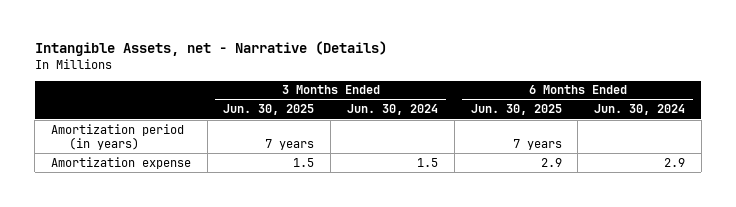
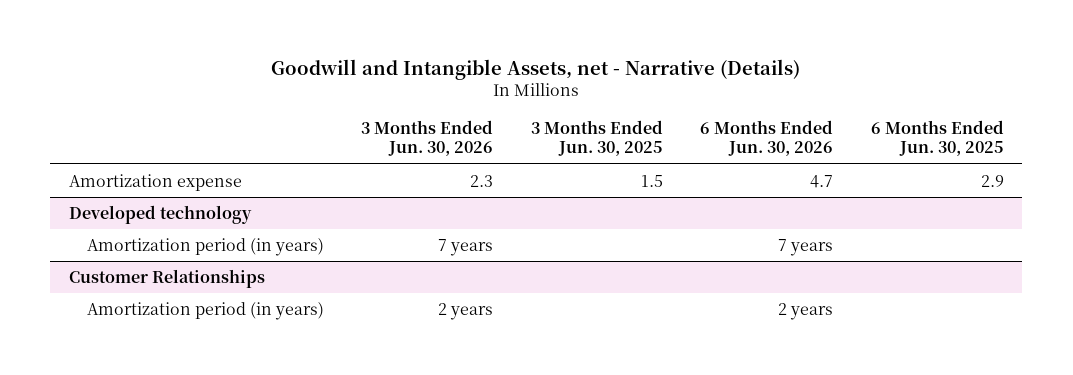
[34,40,387,56] Intangible Assets, net - Narrative (Details) -> [271,58,801,80] Goodwill and Intangible Assets, net - Narrative (Details)
[347,104,439,116] Jun. 30, 2024 -> none
[594,104,686,116] Jun. 30, 2024 -> none
none -> [361,119,494,157] 3 Months Ended Jun. 30, 2026
none -> [700,119,834,157] 6 Months Ended Jun. 30, 2026
[50,123,184,151] Amortization period (in years) -> none
none -> [68,204,252,224] Developed technology
none -> [87,237,325,256] Amortization period (in years)
none -> [68,268,265,288] Customer Relationships
none -> [87,301,325,320] Amortization period (in years)

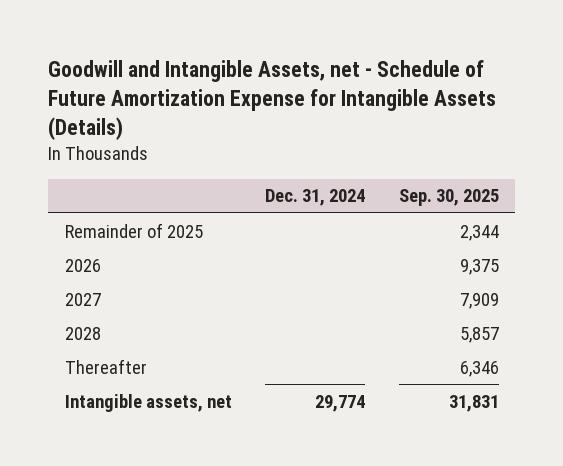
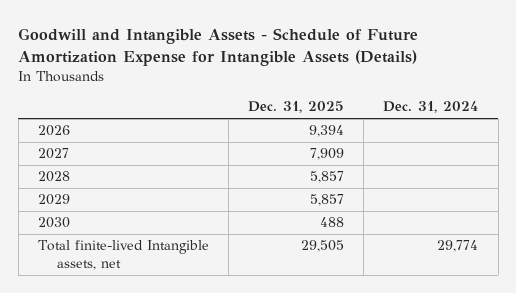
[48,59,497,140] Goodwill and Intangible Assets, net - Schedule of Future Amortization Expense for Intangible Assets (Details) -> [18,28,419,66] Goodwill and Intangible Assets - Schedule of Future Amortization Expense for Intangible Assets (Details)
[398,189,499,207] Sep. 30, 2025 -> none
none -> [248,101,345,114] Dec. 31, 2025
[64,222,203,238] Remainder of 2025 -> none
[64,358,147,374] Thereafter -> none
none -> [37,194,70,206] 2029
none -> [37,217,70,229] 2030
[64,393,232,412] Intangible assets, net -> [37,240,209,271] Total finite-lived Intangible assets, net

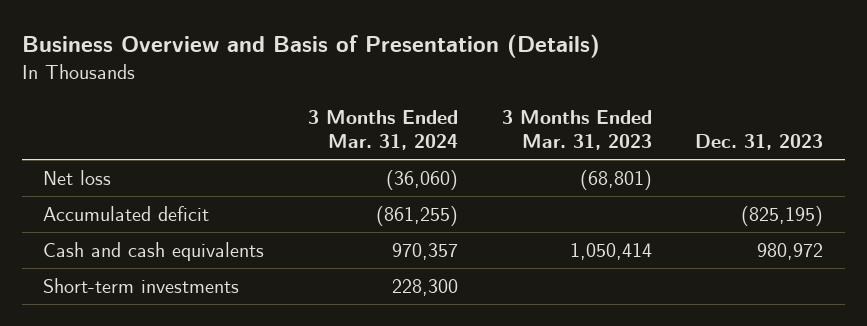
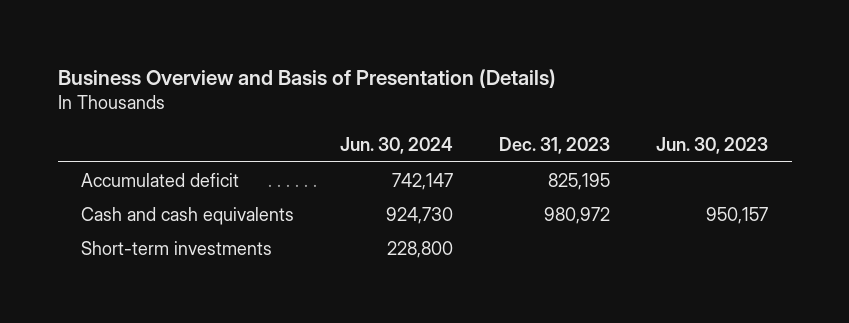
[308,110,459,151] 3 Months Ended Mar. 31, 2024 -> none
[501,110,652,151] 3 Months Ended Mar. 31, 2023 -> none
none -> [339,137,453,155] Jun. 30, 2024
none -> [656,137,769,155] Jun. 30, 2023
[43,169,112,185] Net loss -> none
[741,205,824,226] (825,195) -> [548,172,611,190] 825,195

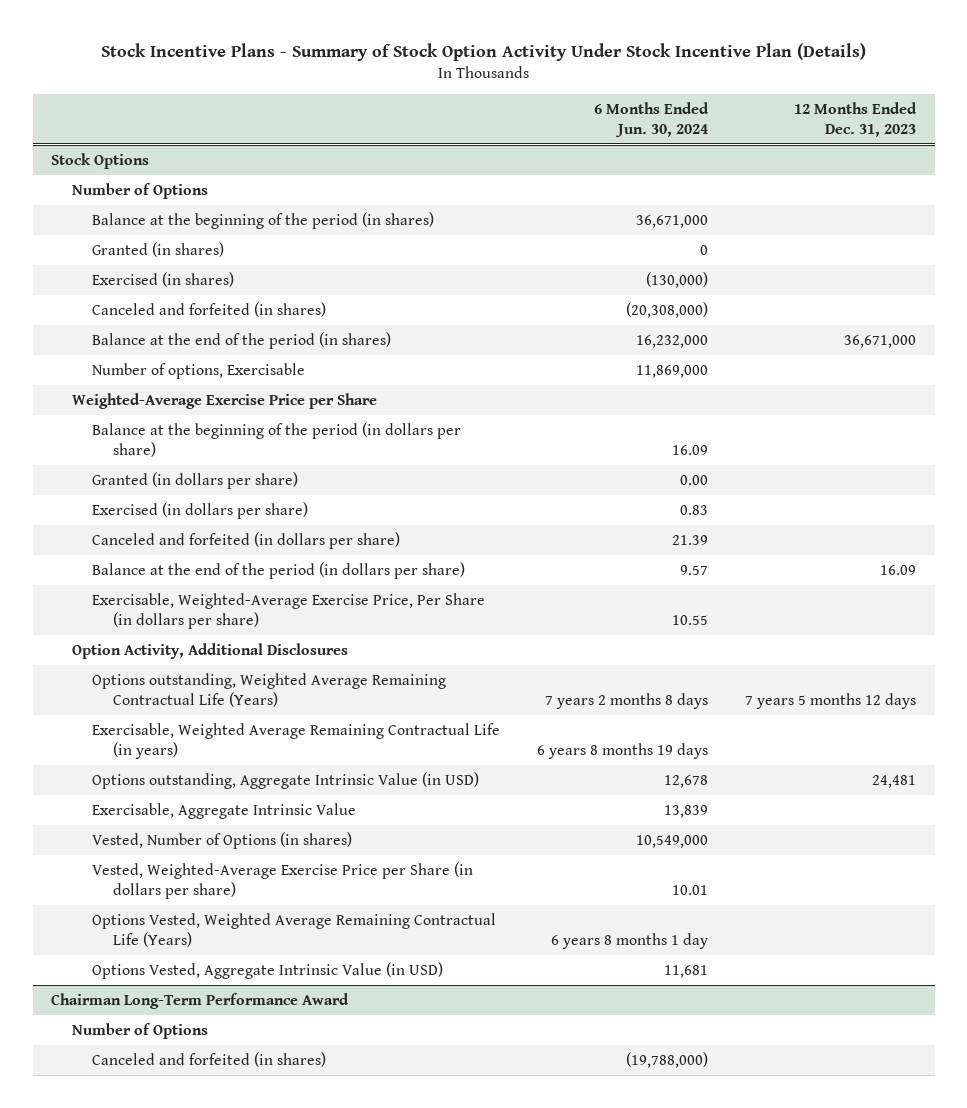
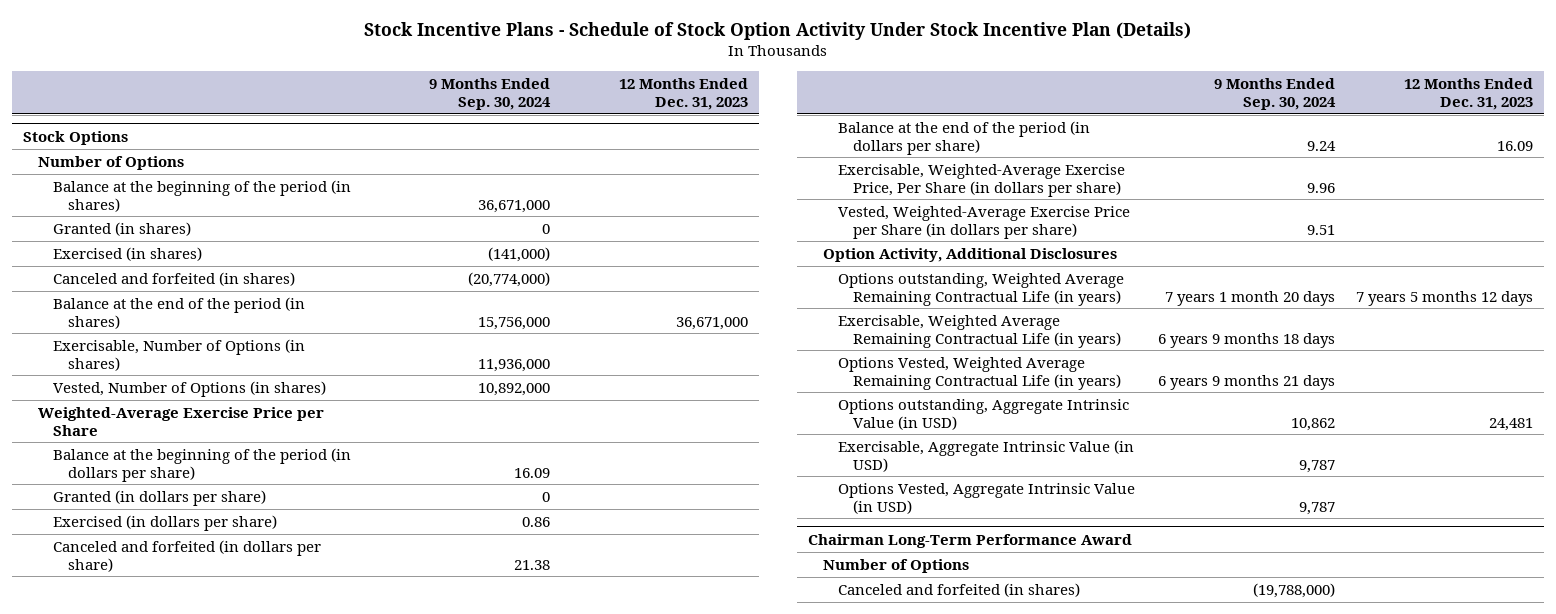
[100,43,866,62] Stock Incentive Plans - Summary of Stock Option Activity Under Stock Incentive Plan (Details) -> [364,21,1192,40] Stock Incentive Plans - Schedule of Stock Option Activity Under Stock Incentive Plan (Details)
[594,101,710,137] 6 Months Ended Jun. 30, 2024 -> none
none -> [428,78,551,111] 9 Months Ended Sep. 30, 2024
[92,362,306,379] Number of options, Exercisable -> [53,338,306,371] Exercisable, Number of Options (in shares)
[92,831,353,849] Vested, Number of Options (in shares) -> [53,380,327,397] Vested, Number of Options (in shares)
[92,861,474,899] Vested, Weighted-Average Exercise Price per Share (in dollars per share) -> [838,205,1131,239] Vested, Weighted-Average Exercise Price per Share (in dollars per share)
[92,672,447,707] Options outstanding, Weighted Average Remaining Contractual Life (Years) -> [838,272,1125,306] Options outstanding, Weighted Average Remaining Contractual Life (in years)
none -> [838,356,1122,390] Options Vested, Weighted Average Remaining Contractual Life (in years)
[92,912,497,947] Options Vested, Weighted Average Remaining Contractual Life (Years) -> none
[92,802,357,819] Exercisable, Aggregate Intrinsic Value -> [838,439,1135,472] Exercisable, Aggregate Intrinsic Value (in USD)

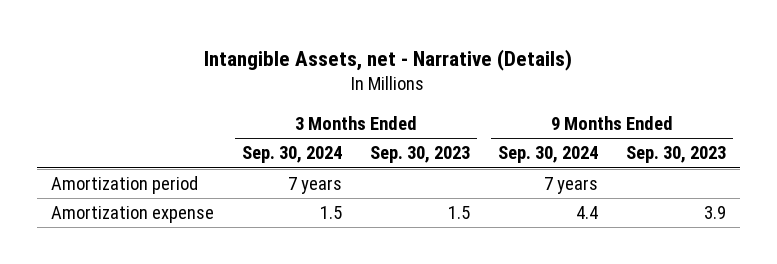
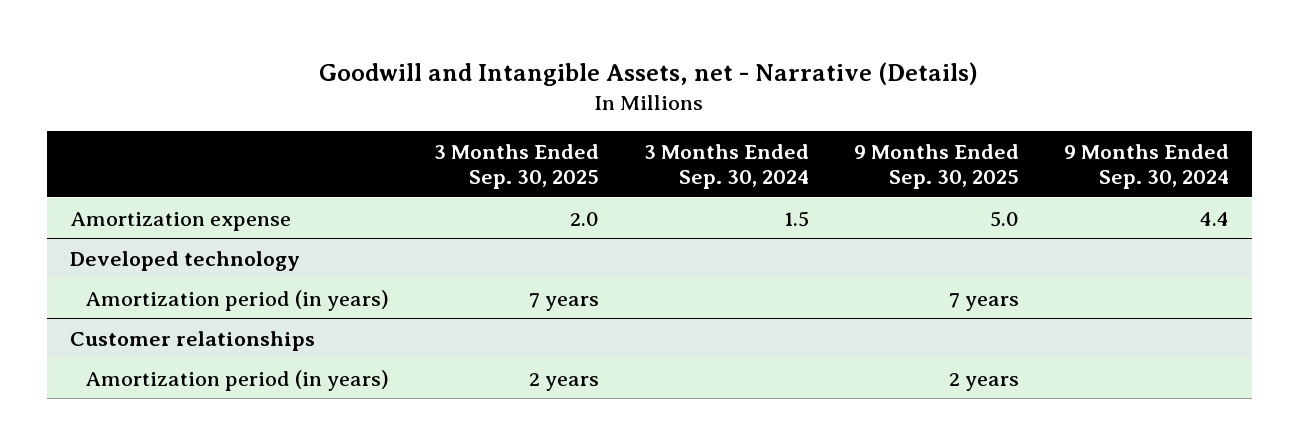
[204,48,573,71] Intangible Assets, net - Narrative (Details) -> [319,61,979,86] Goodwill and Intangible Assets, net - Narrative (Details)
[369,146,470,164] Sep. 30, 2023 -> none
[625,146,726,164] Sep. 30, 2023 -> none
none -> [434,143,600,190] 3 Months Ended Sep. 30, 2025
none -> [854,143,1020,190] 9 Months Ended Sep. 30, 2025
[50,176,198,195] Amortization period -> none
none -> [69,250,300,271] Developed technology
none -> [85,289,390,311] Amortization period (in years)
none -> [69,330,315,351] Customer relationships
none -> [85,369,390,391] Amortization period (in years)

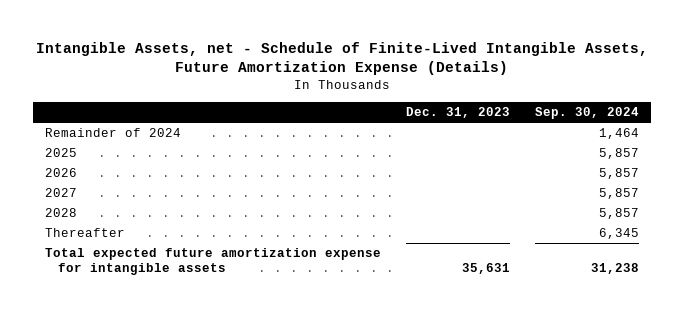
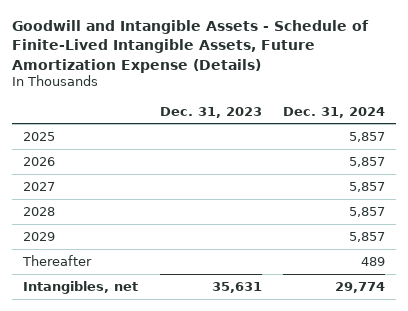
[36,41,649,76] Intangible Assets, net - Schedule of Finite-Lived Intangible Assets, Future Amortization Expense (Details) -> [12,20,370,73] Goodwill and Intangible Assets - Schedule of Finite-Lived Intangible Assets, Future Amortization Expense (Details)
[534,107,639,120] Sep. 30, 2024 -> none
none -> [283,106,386,118] Dec. 31, 2024
[45,128,182,138] Remainder of 2024 -> none
none -> [22,231,55,241] 2029
[45,248,382,276] Total expected future amortization expense for intangible assets -> [22,280,138,294] Intangibles, net

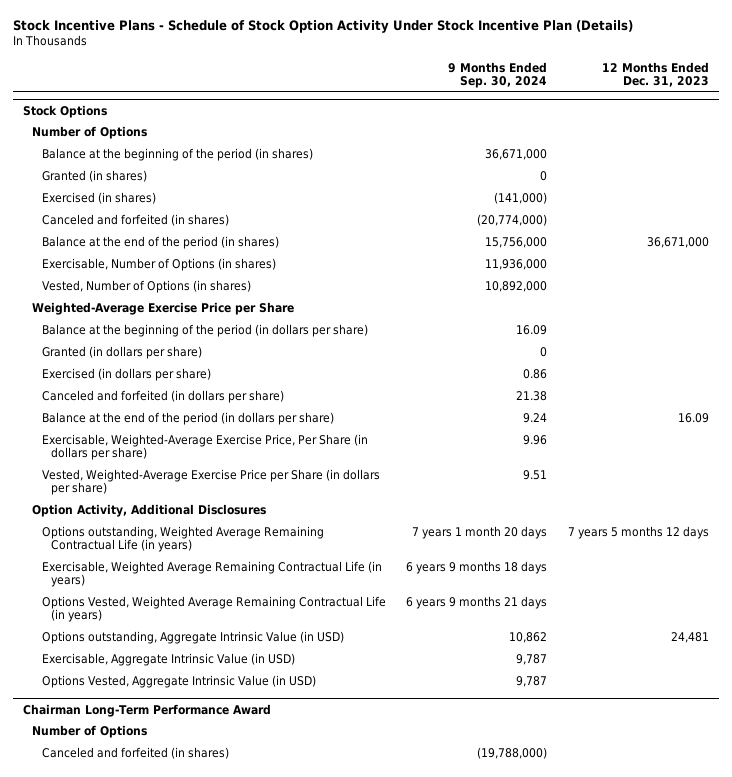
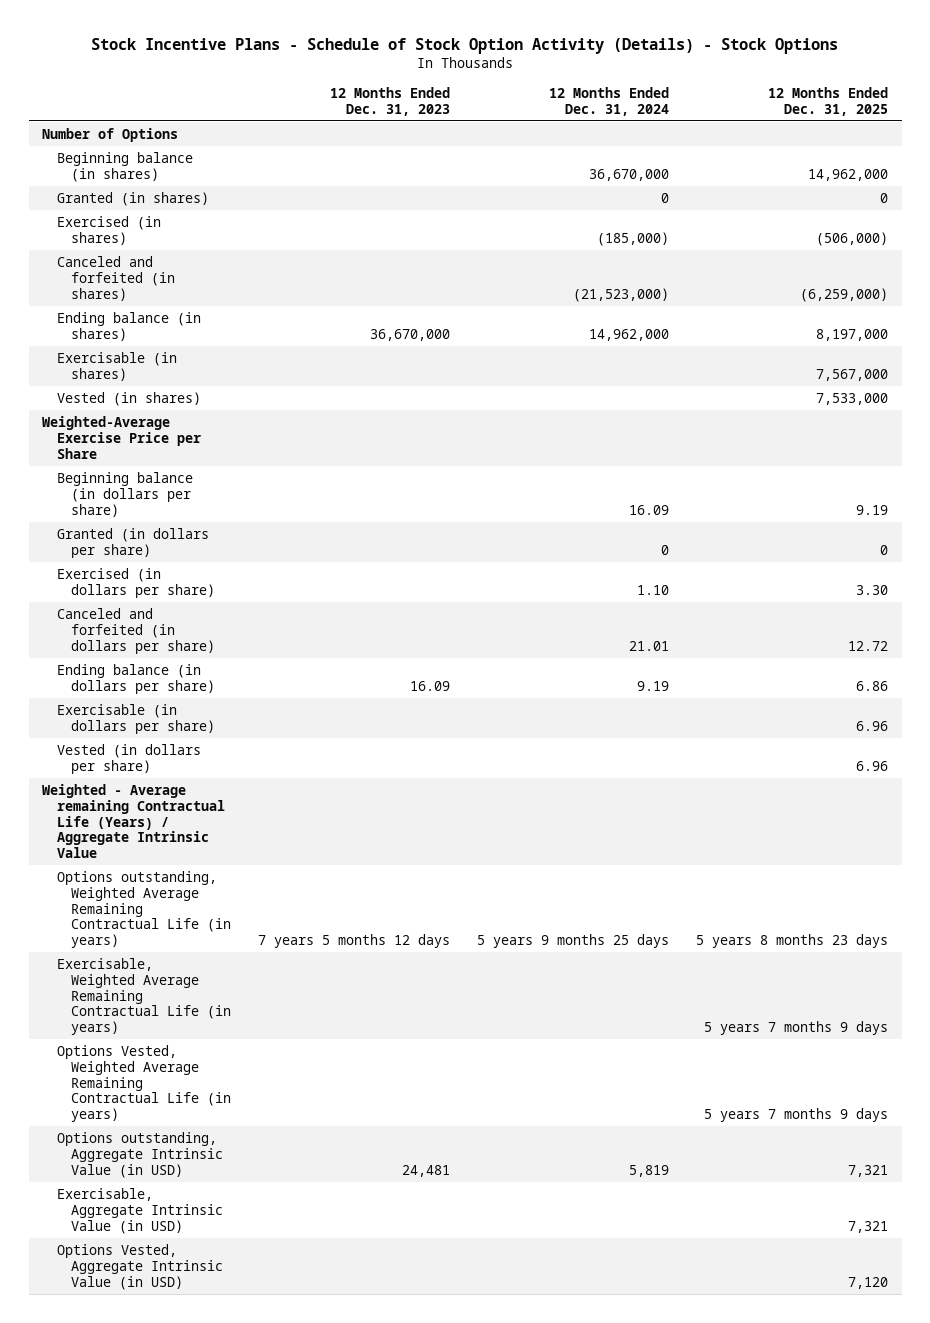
[12,20,633,34] Stock Incentive Plans - Schedule of Stock Option Activity Under Stock Incentive Plan (Details) -> [91,37,839,54] Stock Incentive Plans - Schedule of Stock Option Activity (Details) - Stock Options
[448,61,548,88] 9 Months Ended Sep. 30, 2024 -> none
none -> [549,87,670,116] 12 Months Ended Dec. 31, 2024
none -> [768,87,889,116] 12 Months Ended Dec. 31, 2025
[22,104,107,118] Stock Options -> none
[41,147,313,161] Balance at the beginning of the period (in shares) -> [56,151,193,182] Beginning balance (in shares)
[41,235,279,249] Balance at the end of the period (in shares) -> [56,311,201,341] Ending balance (in shares)
[647,236,710,248] 36,671,000 -> [370,328,451,341] 36,670,000
[41,257,276,271] Exercisable, Number of Options (in shares) -> [56,351,177,381] Exercisable (in shares)
[41,279,251,293] Vested, Number of Options (in shares) -> [56,391,201,406] Vested (in shares)
[41,323,368,337] Balance at the beginning of the period (in dollars per share) -> [56,471,193,517] Beginning balance (in dollars per share)
[41,411,334,425] Balance at the end of the period (in dollars per share) -> [56,663,216,694] Ending balance (in dollars per share)
[41,433,368,461] Exercisable, Weighted-Average Exercise Price, Per Share (in dollars per share) -> [56,703,216,734] Exercisable (in dollars per share)
[41,468,380,496] Vested, Weighted-Average Exercise Price per Share (in dollars per share) -> [56,743,201,774] Vested (in dollars per share)
[32,503,267,517] Option Activity, Additional Disclosures -> [42,783,225,859] Weighted - Average remaining Contractual Life (Years) / Aggregate Intrinsic Value
[22,703,271,717] Chairman Long-Term Performance Award -> none
[32,724,148,738] Number of Options -> none
[41,746,229,759] Canceled and forfeited (in shares) -> none

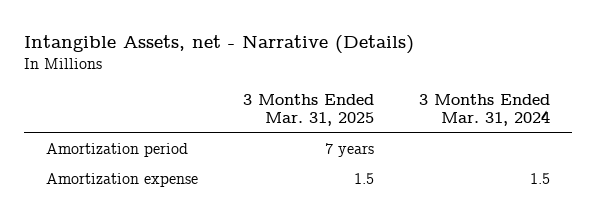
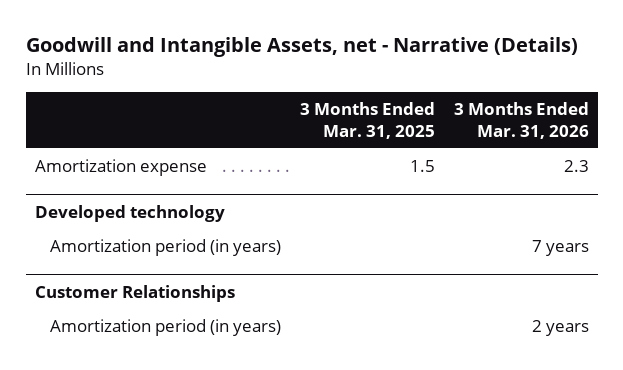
[24,35,415,55] Intangible Assets, net - Narrative (Details) -> [25,36,578,57] Goodwill and Intangible Assets, net - Narrative (Details)
[418,93,550,127] 3 Months Ended Mar. 31, 2024 -> none
none -> [453,102,589,139] 3 Months Ended Mar. 31, 2026
[46,143,189,158] Amortization period -> none
none -> [34,205,225,223] Developed technology
none -> [49,239,281,257] Amortization period (in years)
none -> [34,285,235,303] Customer Relationships
none -> [49,319,281,337] Amortization period (in years)

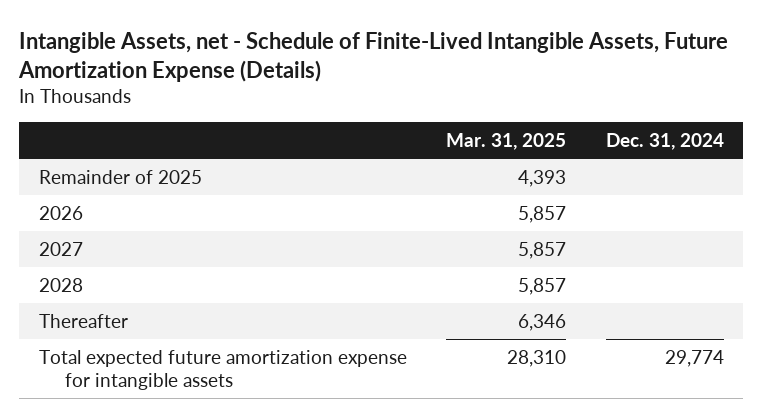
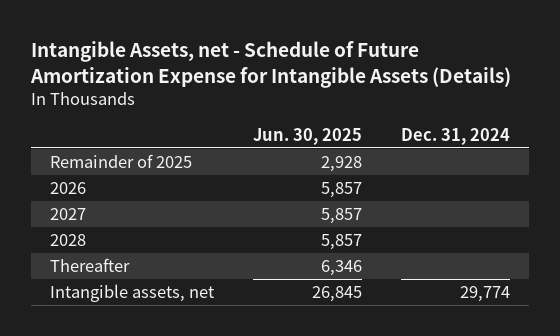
[18,31,729,82] Intangible Assets, net - Schedule of Finite-Lived Intangible Assets, Future Amortization Expense (Details) -> [29,40,511,88] Intangible Assets, net - Schedule of Future Amortization Expense for Intangible Assets (Details)
[446,133,567,151] Mar. 31, 2025 -> none
none -> [252,128,362,146] Jun. 30, 2025
[38,349,407,390] Total expected future amortization expense for intangible assets -> [50,283,215,302] Intangible assets, net

